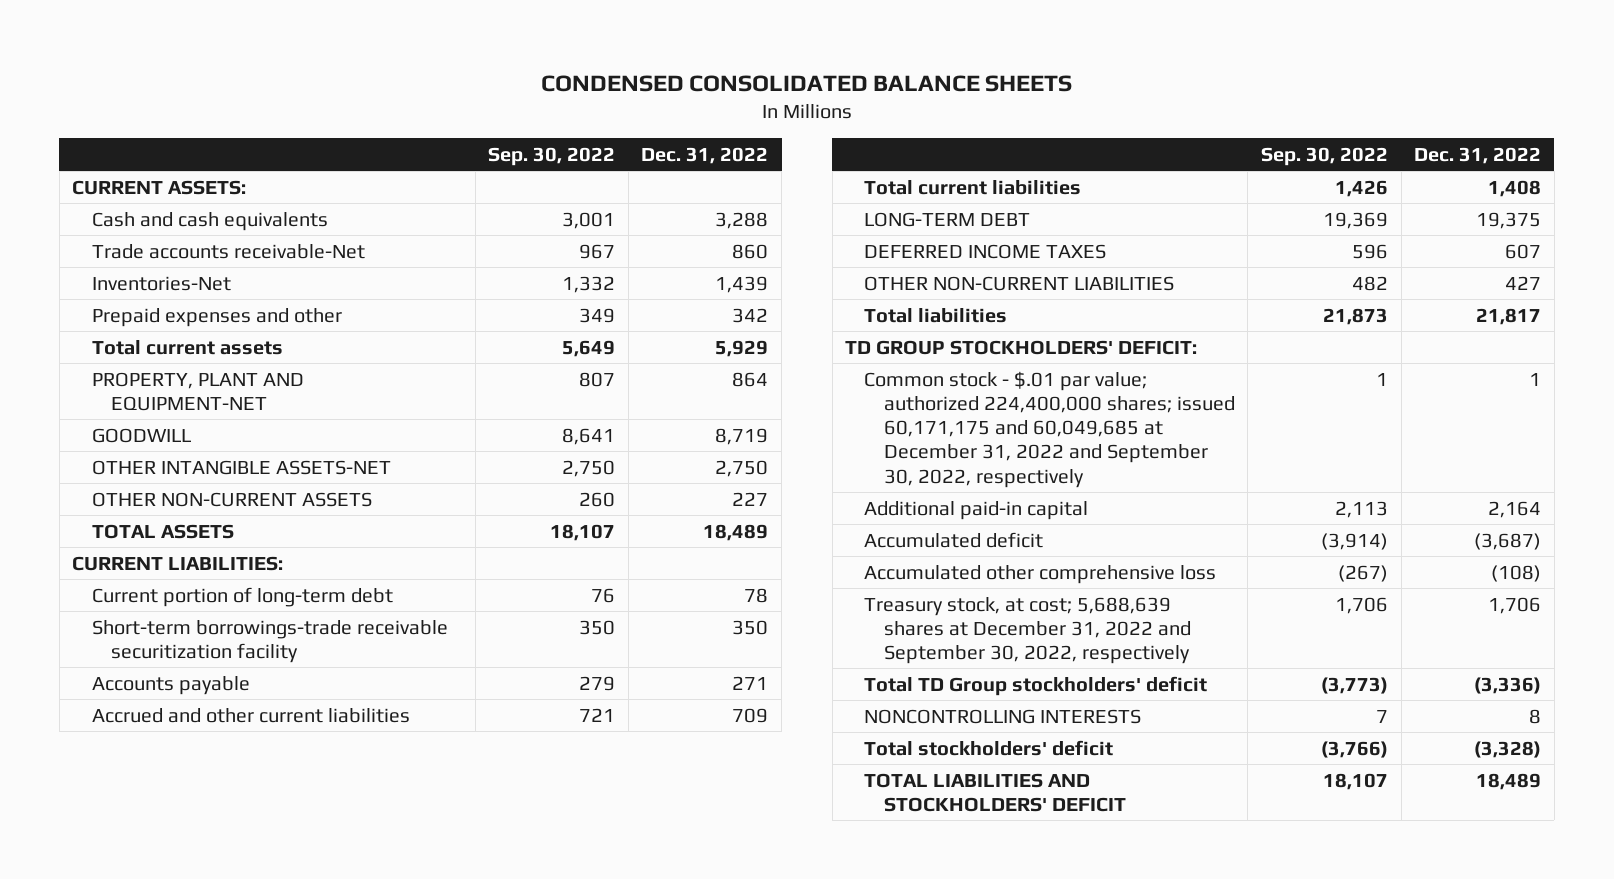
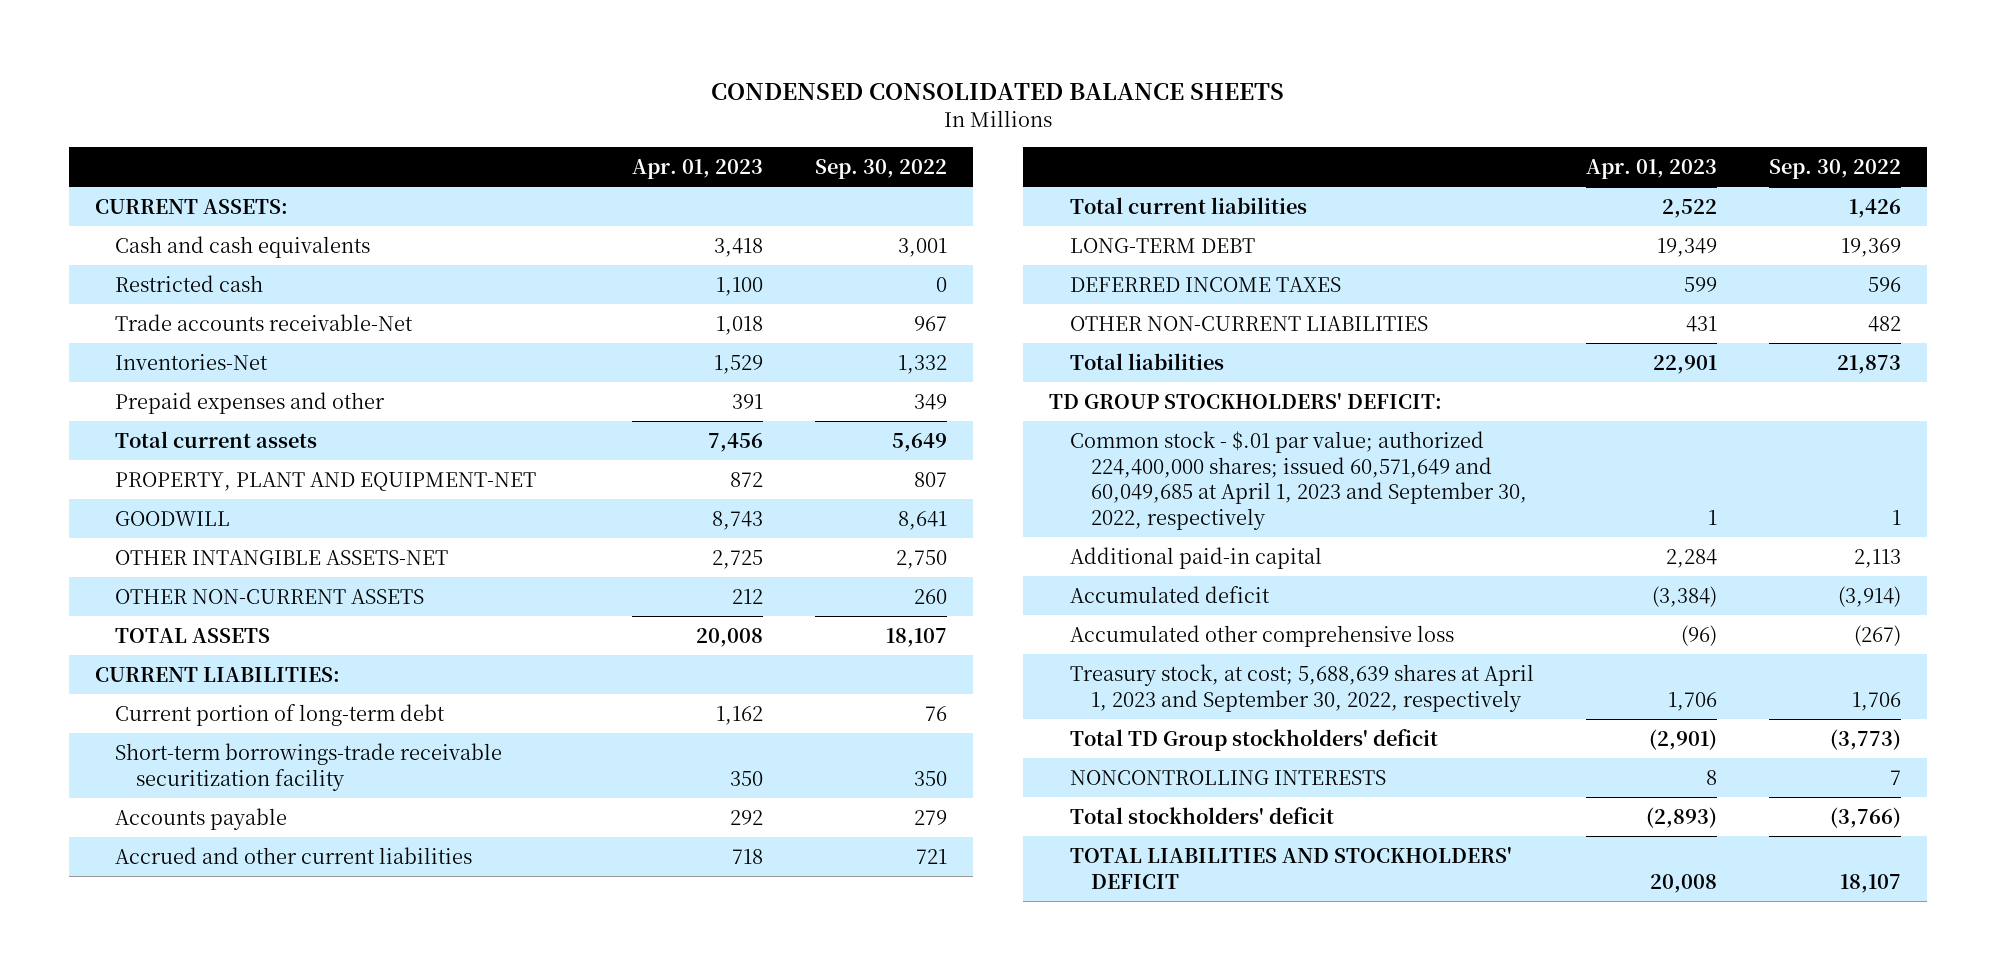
[641,146,769,164] Dec. 31, 2022 -> none
none -> [631,158,763,179] Apr. 01, 2023
none -> [115,275,264,293] Restricted cash
[864,370,1235,488] Common stock - $.01 par value; authorized 224,400,000 shares; issued 60,171,175 and 60,049,685 at December 31, 2022 and September 30, 2022, respectively -> [1069,431,1527,530] Common stock - $.01 par value; authorized 224,400,000 shares; issued 60,571,649 and 60,049,685 at April 1, 2023 and September 30, 2022, respectively
[864,596,1191,665] Treasury stock, at cost; 5,688,639 shares at December 31, 2022 and September 30, 2022, respectively -> [1069,664,1534,712] Treasury stock, at cost; 5,688,639 shares at April 1, 2023 and September 30, 2022, respectively

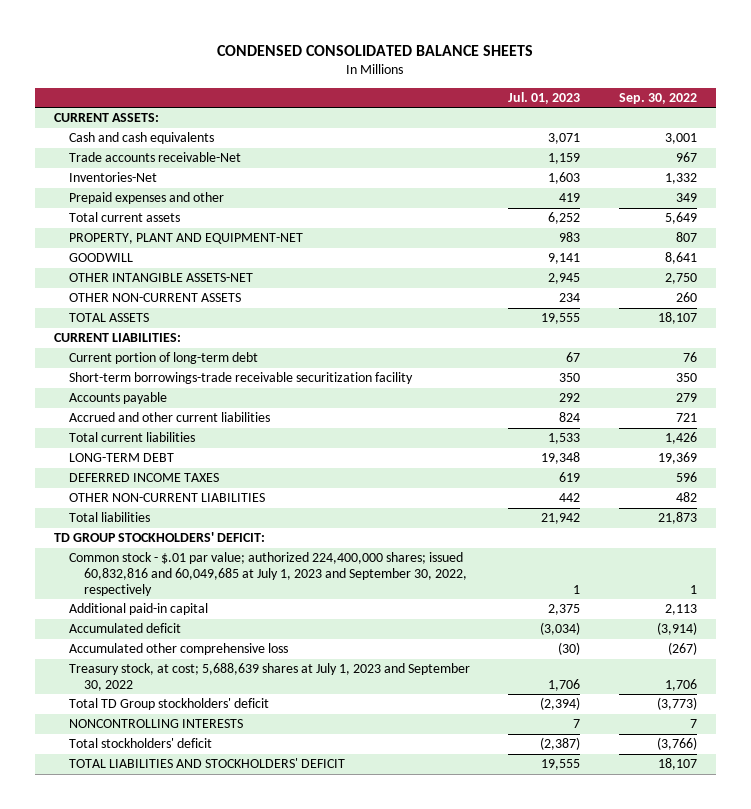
[631,158,763,179] Apr. 01, 2023 -> none
none -> [508,91,581,104] Jul. 01, 2023
[115,275,264,293] Restricted cash -> none
[1069,431,1527,530] Common stock - $.01 par value; authorized 224,400,000 shares; issued 60,571,649 and 60,049,685 at April 1, 2023 and September 30, 2022, respectively -> [68,552,468,596] Common stock - $.01 par value; authorized 224,400,000 shares; issued 60,832,816 and 60,049,685 at July 1, 2023 and September 30, 2022, respectively
[1069,664,1534,712] Treasury stock, at cost; 5,688,639 shares at April 1, 2023 and September 30, 2022, respectively -> [68,663,470,691] Treasury stock, at cost; 5,688,639 shares at July 1, 2023 and September 30, 2022

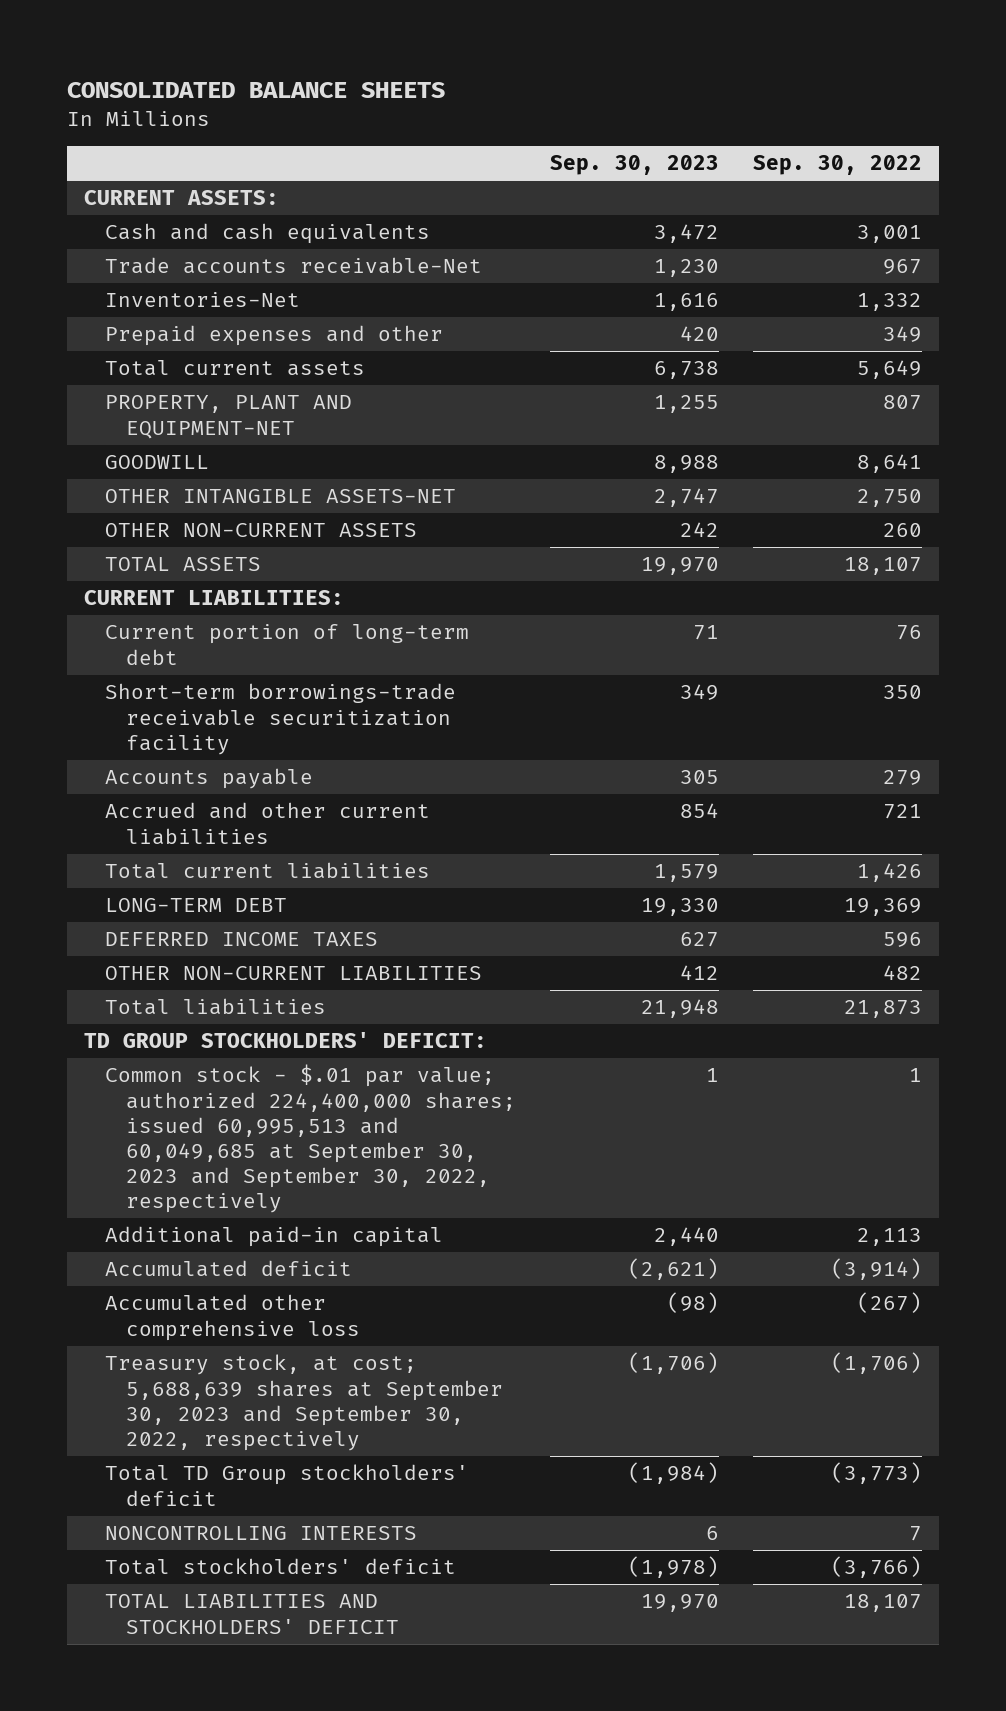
[217,44,534,56] CONDENSED CONSOLIDATED BALANCE SHEETS -> [66,82,445,99] CONSOLIDATED BALANCE SHEETS
[508,91,581,104] Jul. 01, 2023 -> none
none -> [550,155,720,176] Sep. 30, 2023
[68,552,468,596] Common stock - $.01 par value; authorized 224,400,000 shares; issued 60,832,816 and 60,049,685 at July 1, 2023 and September 30, 2022, respectively -> [104,1064,517,1214] Common stock - $.01 par value; authorized 224,400,000 shares; issued 60,995,513 and 60,049,685 at September 30, 2023 and September 30, 2022, respectively
[68,663,470,691] Treasury stock, at cost; 5,688,639 shares at July 1, 2023 and September 30, 2022 -> [104,1354,504,1451] Treasury stock, at cost; 5,688,639 shares at September 30, 2023 and September 30, 2022, respectively
[664,678,697,691] 1,706 -> [831,1352,923,1375] (1,706)

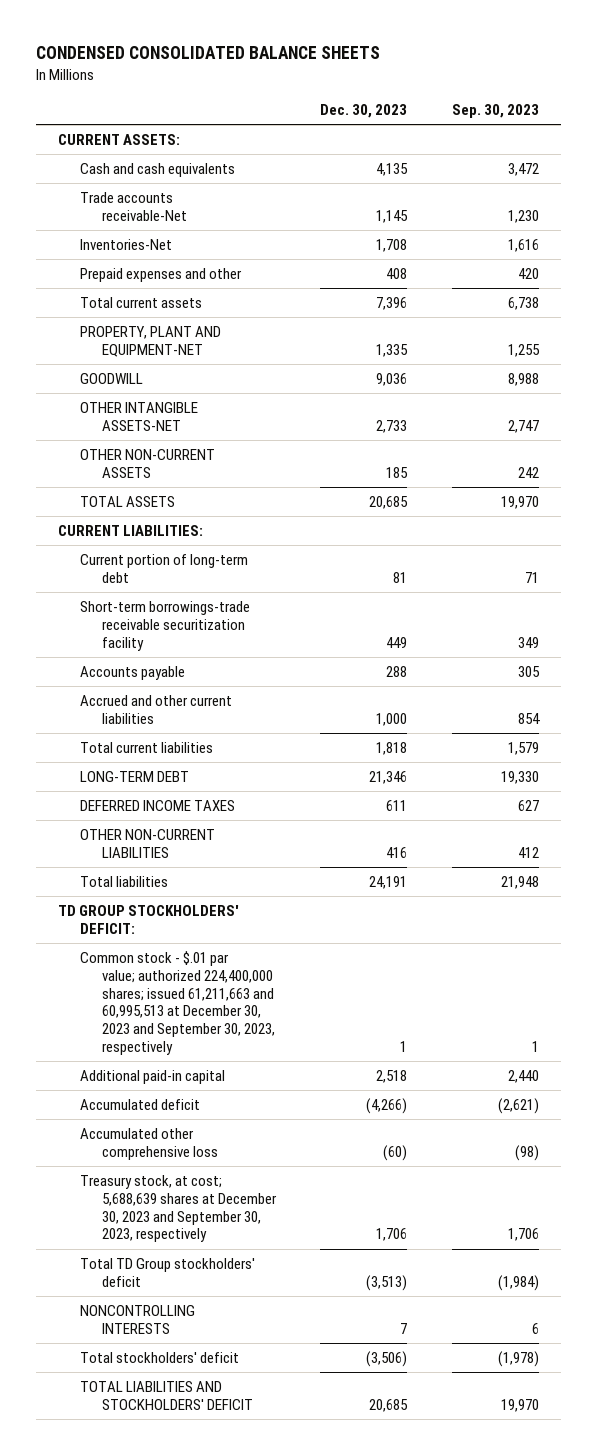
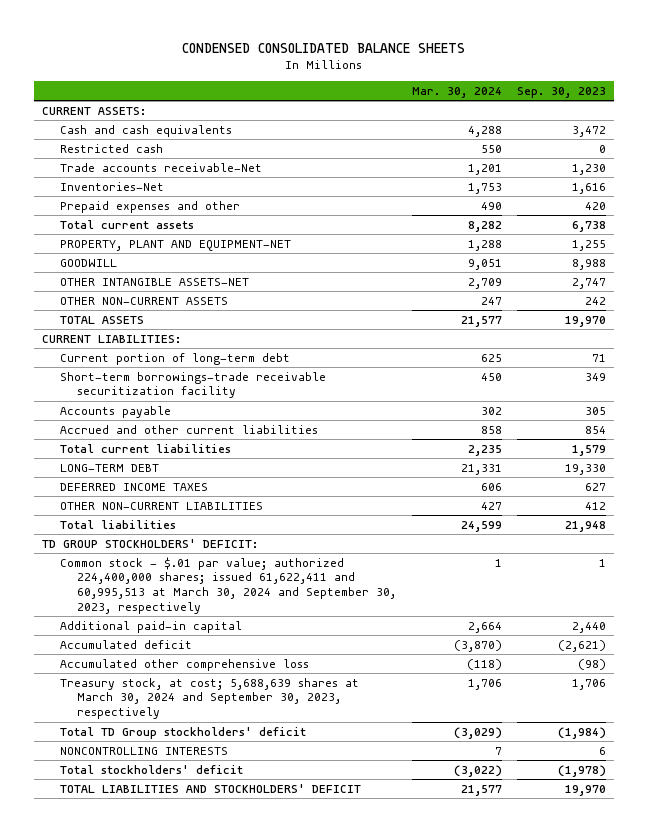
[320,103,408,118] Dec. 30, 2023 -> none
none -> [411,86,502,98] Mar. 30, 2024
none -> [59,143,163,153] Restricted cash
[80,951,276,1056] Common stock - $.01 par value; authorized 224,400,000 shares; issued 61,211,663 and 60,995,513 at December 30, 2023 and September 30, 2023, respectively -> [59,556,397,614] Common stock - $.01 par value; authorized 224,400,000 shares; issued 61,622,411 and 60,995,513 at March 30, 2024 and September 30, 2023, respectively
[80,1175,278,1243] Treasury stock, at cost; 5,688,639 shares at December 30, 2023 and September 30, 2023, respectively -> [59,677,359,720] Treasury stock, at cost; 5,688,639 shares at March 30, 2024 and September 30, 2023, respectively

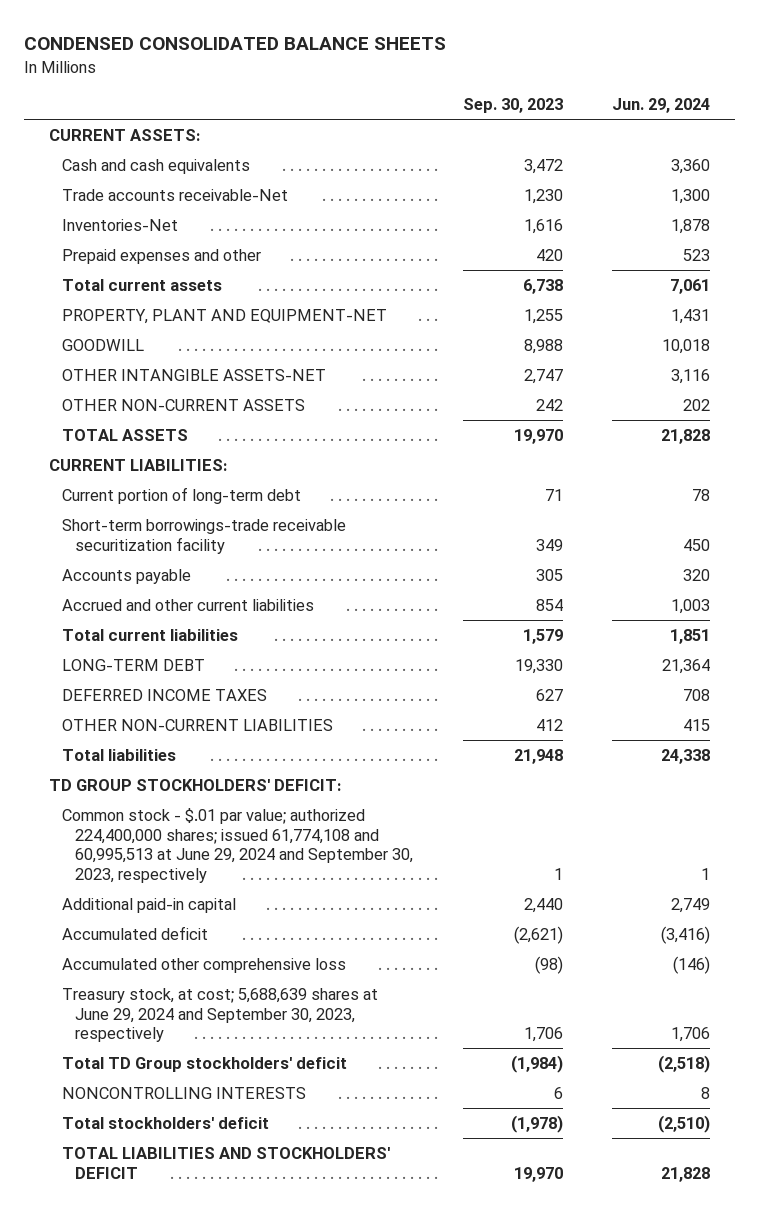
[411,86,502,98] Mar. 30, 2024 -> none
none -> [612,98,711,114] Jun. 29, 2024
[59,143,163,153] Restricted cash -> none
[59,556,397,614] Common stock - $.01 par value; authorized 224,400,000 shares; issued 61,622,411 and 60,995,513 at March 30, 2024 and September 30, 2023, respectively -> [62,808,414,883] Common stock - $.01 par value; authorized 224,400,000 shares; issued 61,774,108 and 60,995,513 at June 29, 2024 and September 30, 2023, respectively
[59,677,359,720] Treasury stock, at cost; 5,688,639 shares at March 30, 2024 and September 30, 2023, respectively -> [62,988,379,1043] Treasury stock, at cost; 5,688,639 shares at June 29, 2024 and September 30, 2023, respectively

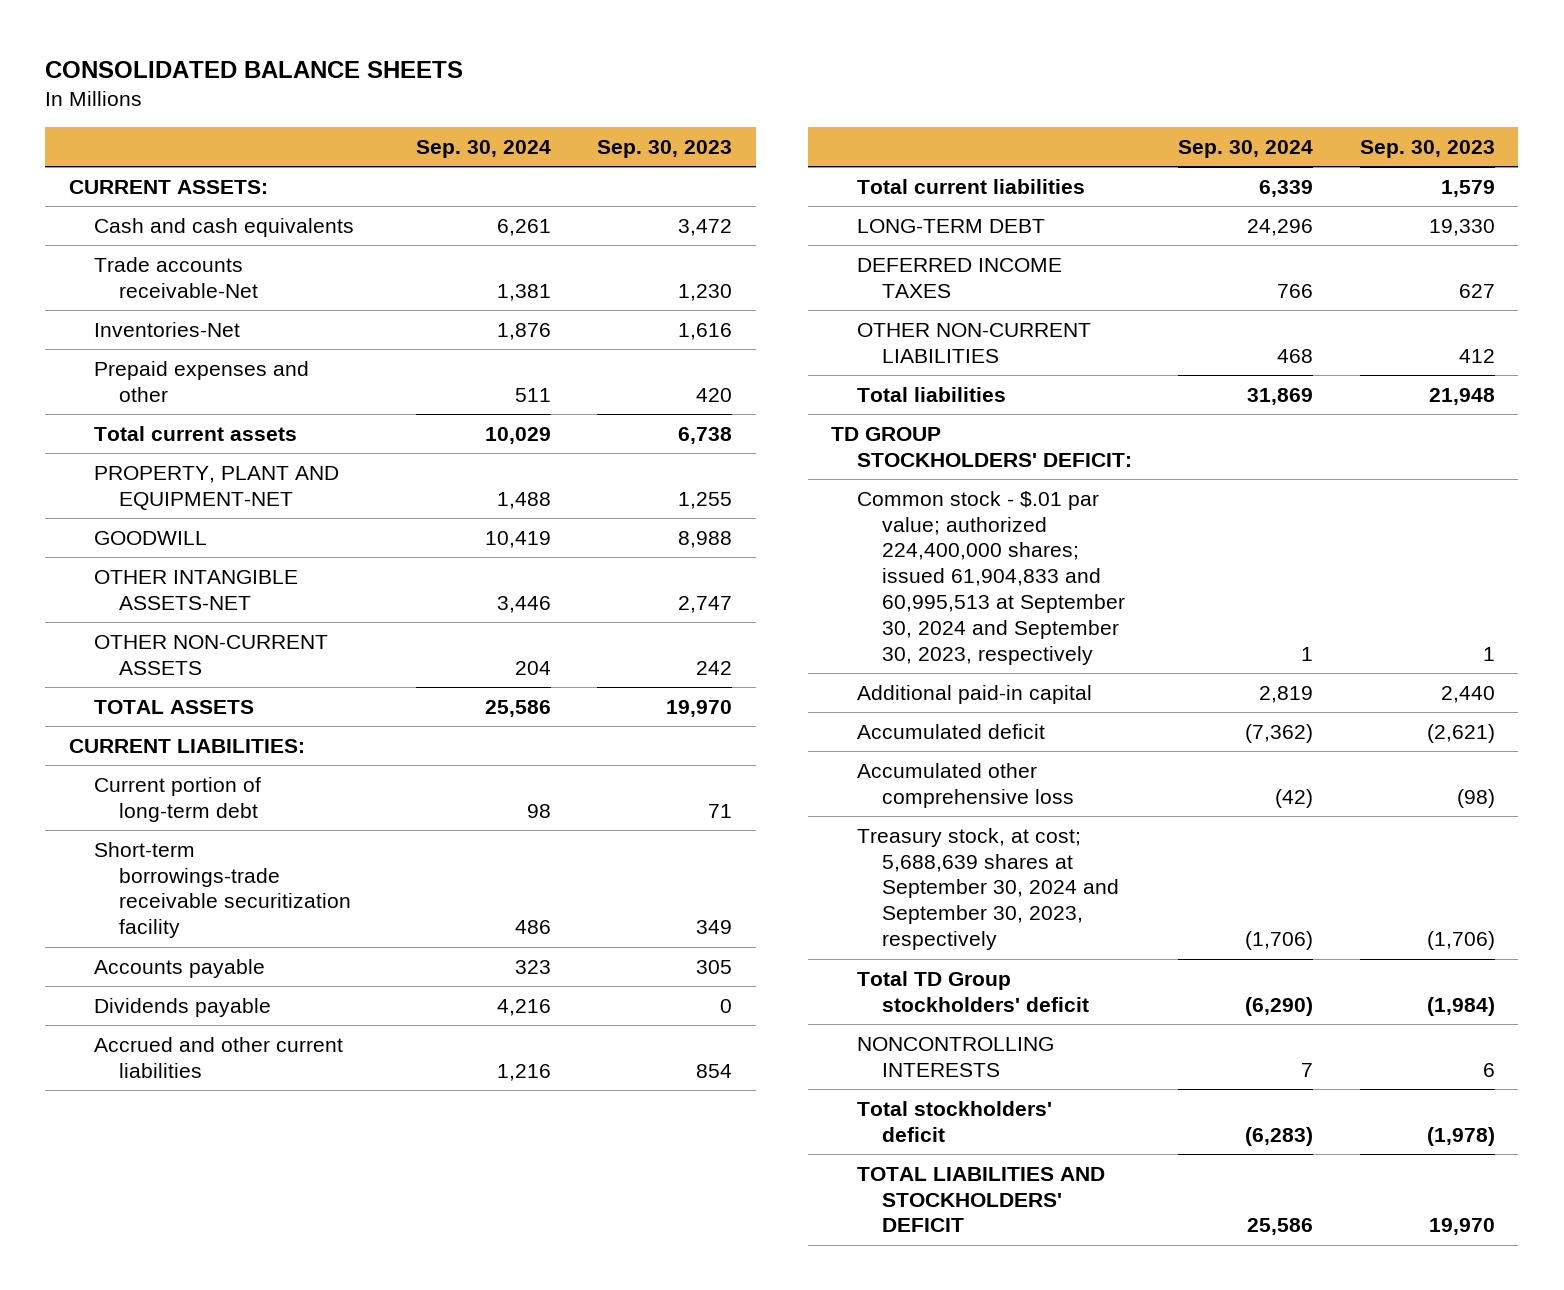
[24,37,447,51] CONDENSED CONSOLIDATED BALANCE SHEETS -> [45,60,464,78] CONSOLIDATED BALANCE SHEETS
[612,98,711,114] Jun. 29, 2024 -> none
none -> [415,139,551,158] Sep. 30, 2024
none -> [94,997,272,1017] Dividends payable
[62,808,414,883] Common stock - $.01 par value; authorized 224,400,000 shares; issued 61,774,108 and 60,995,513 at June 29, 2024 and September 30, 2023, respectively -> [856,490,1125,666] Common stock - $.01 par value; authorized 224,400,000 shares; issued 61,904,833 and 60,995,513 at September 30, 2024 and September 30, 2023, respectively
[62,988,379,1043] Treasury stock, at cost; 5,688,639 shares at June 29, 2024 and September 30, 2023, respectively -> [856,827,1119,951] Treasury stock, at cost; 5,688,639 shares at September 30, 2024 and September 30, 2023, respectively
[523,1027,563,1043] 1,706 -> [1426,931,1495,951] (1,706)

